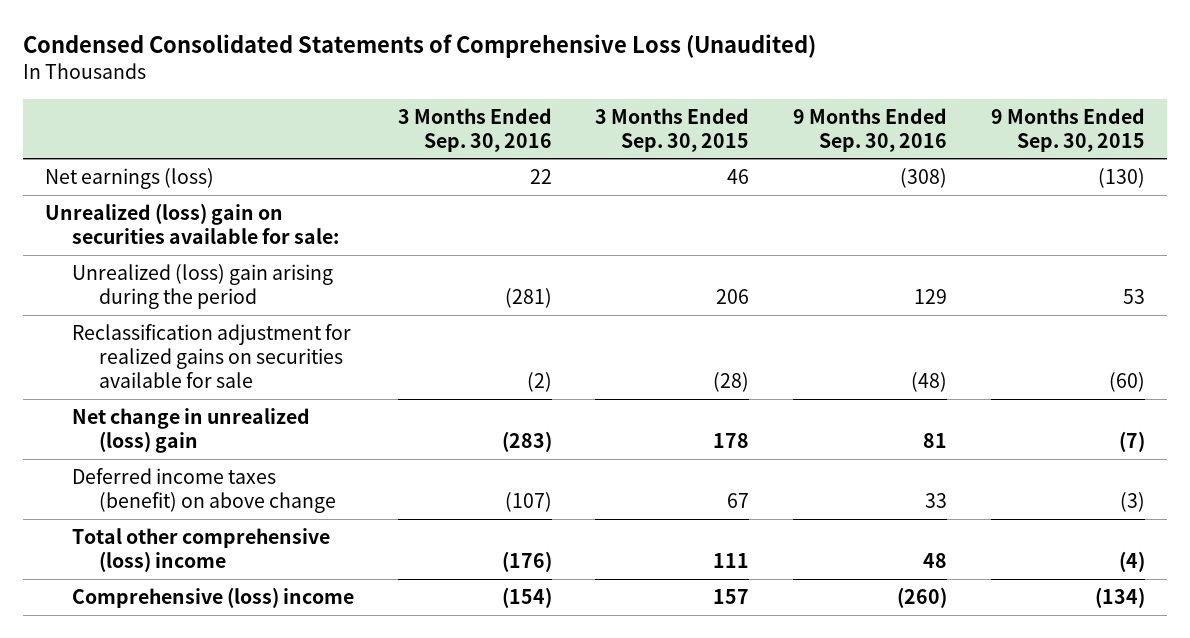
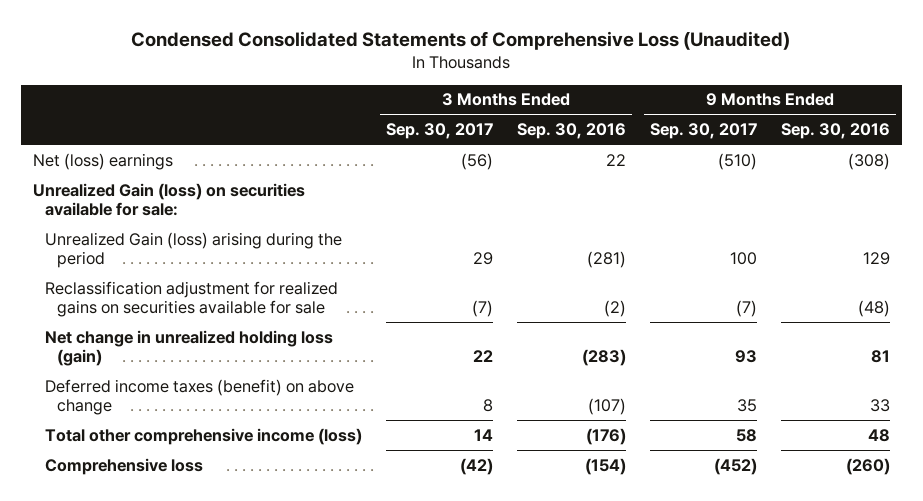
[595,107,750,152] 3 Months Ended Sep. 30, 2015 -> none
[990,107,1145,152] 9 Months Ended Sep. 30, 2015 -> none
none -> [385,123,493,140] Sep. 30, 2017
none -> [649,123,757,140] Sep. 30, 2017
[45,167,215,189] Net earnings (loss) -> [32,152,173,170] Net (loss) earnings
[45,202,339,244] Unrealized (loss) gain on securities available for sale: -> [32,182,305,217] Unrealized Gain (loss) on securities available for sale:
[71,263,333,309] Unrealized (loss) gain arising during the period -> [44,231,342,269] Unrealized Gain (loss) arising during the period
[71,407,310,453] Net change in unrealized (loss) gain -> [44,329,333,367] Net change in unrealized holding loss (gain)
[71,527,330,572] Total other comprehensive (loss) income -> [44,427,362,445] Total other comprehensive income (loss)
[71,586,354,608] Comprehensive (loss) income -> [44,457,203,475] Comprehensive loss

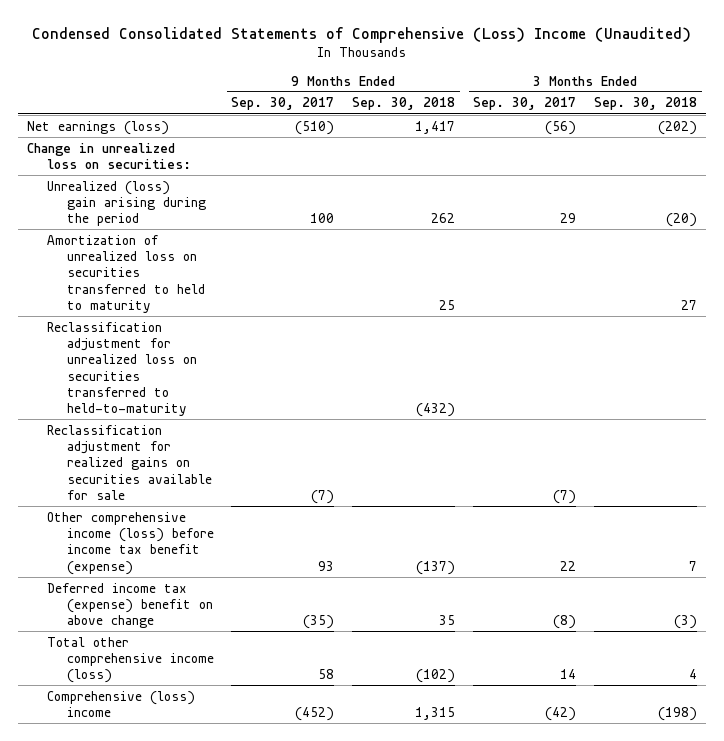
[131,31,791,51] Condensed Consolidated Statements of Comprehensive Loss (Unaudited) -> [31,26,691,43] Condensed Consolidated Statements of Comprehensive (Loss) Income (Unaudited)
[516,123,626,140] Sep. 30, 2016 -> none
[780,123,890,140] Sep. 30, 2016 -> none
none -> [352,97,456,111] Sep. 30, 2018
none -> [594,97,698,111] Sep. 30, 2018
[32,152,173,170] Net (loss) earnings -> [26,120,169,135] Net earnings (loss)
[32,182,305,217] Unrealized Gain (loss) on securities available for sale: -> [26,142,191,169] Change in unrealized loss on securities:
[44,231,342,269] Unrealized Gain (loss) arising during the period -> [46,180,206,227] Unrealized (loss) gain arising during the period
none -> [46,234,205,313] Amortization of unrealized loss on securities transferred to held to maturity
none -> [46,321,197,417] Reclassification adjustment for unrealized loss on securities transferred to held-to-maturity
[44,329,333,367] Net change in unrealized holding loss (gain) -> [46,511,214,575] Other comprehensive income (loss) before income tax benefit (expense)
[44,378,354,416] Deferred income taxes (benefit) on above change -> [46,582,213,629] Deferred income tax (expense) benefit on above change
[482,399,493,413] 8 -> [553,615,577,630] (8)
[736,399,757,413] 35 -> [303,615,335,630] (35)
[44,457,203,475] Comprehensive loss -> [46,690,195,717] Comprehensive (loss) income

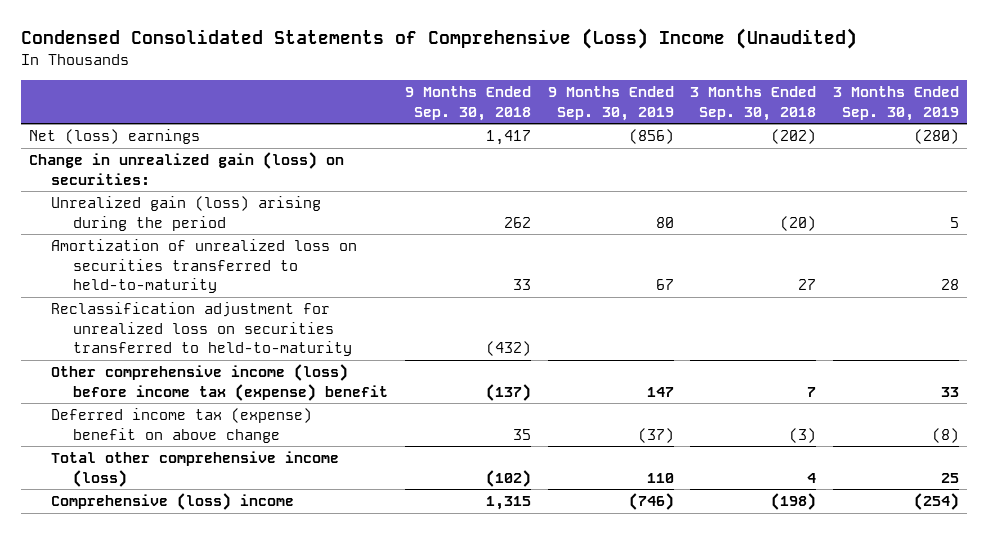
[231,97,335,111] Sep. 30, 2017 -> none
[473,97,577,111] Sep. 30, 2017 -> none
none -> [547,86,674,121] 9 Months Ended Sep. 30, 2019
none -> [832,86,959,121] 3 Months Ended Sep. 30, 2019
[26,120,169,135] Net earnings (loss) -> [29,129,201,145] Net (loss) earnings
[26,142,191,169] Change in unrealized loss on securities: -> [29,152,345,185] Change in unrealized gain (loss) on securities:
[46,180,206,227] Unrealized (loss) gain arising during the period -> [51,196,322,231] Unrealized gain (loss) arising during the period
[46,234,205,313] Amortization of unrealized loss on securities transferred to held to maturity -> [51,239,358,293] Amortization of unrealized loss on securities transferred to held-to-maturity
[439,299,456,310] 25 -> [513,278,532,290] 33
[46,424,212,500] Reclassification adjustment for realized gains on securities available for sale -> none
[46,511,214,575] Other comprehensive income (loss) before income tax benefit (expense) -> [51,364,389,401] Other comprehensive income (loss) before income tax (expense) benefit

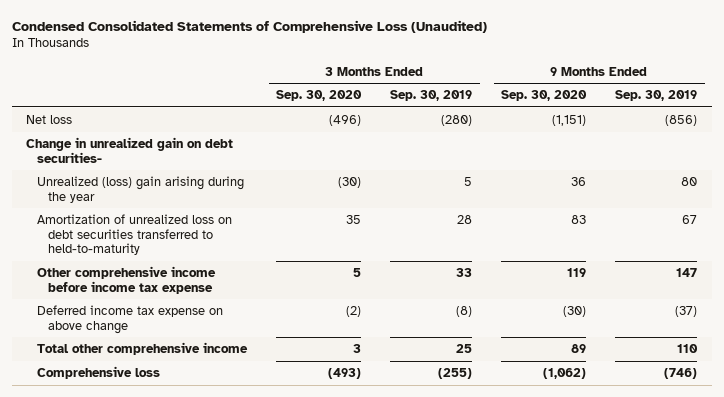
[20,28,857,50] Condensed Consolidated Statements of Comprehensive (Loss) Income (Unaudited) -> [11,19,487,33] Condensed Consolidated Statements of Comprehensive Loss (Unaudited)
[405,86,532,121] 9 Months Ended Sep. 30, 2018 -> none
[690,86,817,121] 3 Months Ended Sep. 30, 2018 -> none
none -> [276,90,363,102] Sep. 30, 2020
none -> [501,90,588,102] Sep. 30, 2020
[51,302,353,356] Reclassification adjustment for unrealized loss on securities transferred to held-to-maturity -> none
[29,129,201,145] Net (loss) earnings -> [26,114,73,124] Net loss
[29,152,345,185] Change in unrealized gain (loss) on securities: -> [26,136,234,163] Change in unrealized gain on debt securities-
[51,196,322,231] Unrealized gain (loss) arising during the period -> [37,175,245,203] Unrealized (loss) gain arising during the year
[51,239,358,293] Amortization of unrealized loss on securities transferred to held-to-maturity -> [37,213,233,256] Amortization of unrealized loss on debt securities transferred to held-to-maturity
[51,364,389,401] Other comprehensive income (loss) before income tax (expense) benefit -> [37,265,217,294] Other comprehensive income before income tax expense
[51,408,313,443] Deferred income tax (expense) benefit on above change -> [37,304,224,334] Deferred income tax expense on above change
[51,451,340,487] Total other comprehensive income (loss) -> [37,341,249,355] Total other comprehensive income
[51,493,295,511] Comprehensive (loss) income -> [37,365,161,379] Comprehensive loss
[913,493,959,511] (254) -> [438,367,473,379] (255)

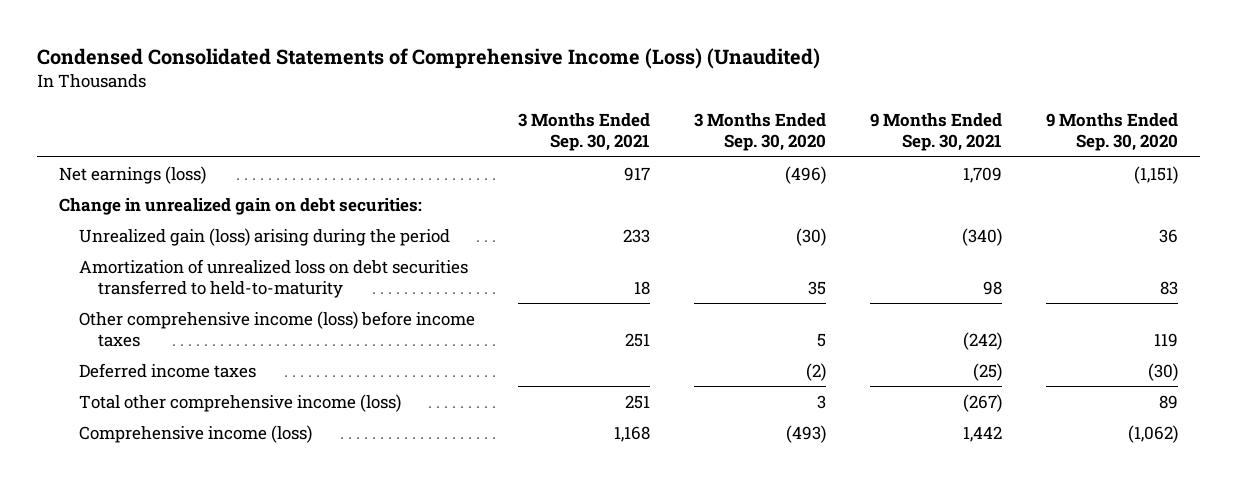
[11,19,487,33] Condensed Consolidated Statements of Comprehensive Loss (Unaudited) -> [37,48,821,70] Condensed Consolidated Statements of Comprehensive Income (Loss) (Unaudited)
[390,90,473,102] Sep. 30, 2019 -> none
[615,90,698,102] Sep. 30, 2019 -> none
none -> [518,113,651,152] 3 Months Ended Sep. 30, 2021
none -> [869,113,1002,152] 9 Months Ended Sep. 30, 2021
[26,114,73,124] Net loss -> [59,165,207,184] Net earnings (loss)
[26,136,234,163] Change in unrealized gain on debt securities- -> [59,197,423,215] Change in unrealized gain on debt securities:
[37,175,245,203] Unrealized (loss) gain arising during the year -> [78,227,450,246] Unrealized gain (loss) arising during the period
[37,265,217,294] Other comprehensive income before income tax expense -> [78,310,475,347] Other comprehensive income (loss) before income taxes
[37,304,224,334] Deferred income tax expense on above change -> [78,362,256,378] Deferred income taxes
[37,341,249,355] Total other comprehensive income -> [78,393,401,412] Total other comprehensive income (loss)
[37,365,161,379] Comprehensive loss -> [78,424,312,443] Comprehensive income (loss)

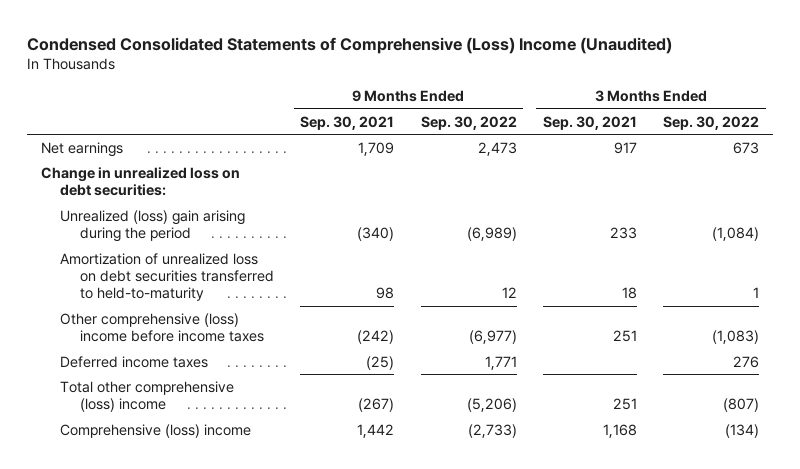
[37,48,821,70] Condensed Consolidated Statements of Comprehensive Income (Loss) (Unaudited) -> [27,36,673,54] Condensed Consolidated Statements of Comprehensive (Loss) Income (Unaudited)
[694,113,827,152] 3 Months Ended Sep. 30, 2020 -> none
[1045,113,1178,152] 9 Months Ended Sep. 30, 2020 -> none
none -> [420,115,517,130] Sep. 30, 2022
none -> [663,115,760,130] Sep. 30, 2022
[59,165,207,184] Net earnings (loss) -> [40,141,123,157] Net earnings
[59,197,423,215] Change in unrealized gain on debt securities: -> [40,166,240,197] Change in unrealized loss on debt securities:
[78,227,450,246] Unrealized gain (loss) arising during the period -> [60,209,246,243] Unrealized (loss) gain arising during the period
[78,310,475,347] Other comprehensive income (loss) before income taxes -> [60,312,264,343] Other comprehensive (loss) income before income taxes
[78,393,401,412] Total other comprehensive income (loss) -> [60,380,235,413] Total other comprehensive (loss) income
[78,424,312,443] Comprehensive income (loss) -> [60,423,252,438] Comprehensive (loss) income

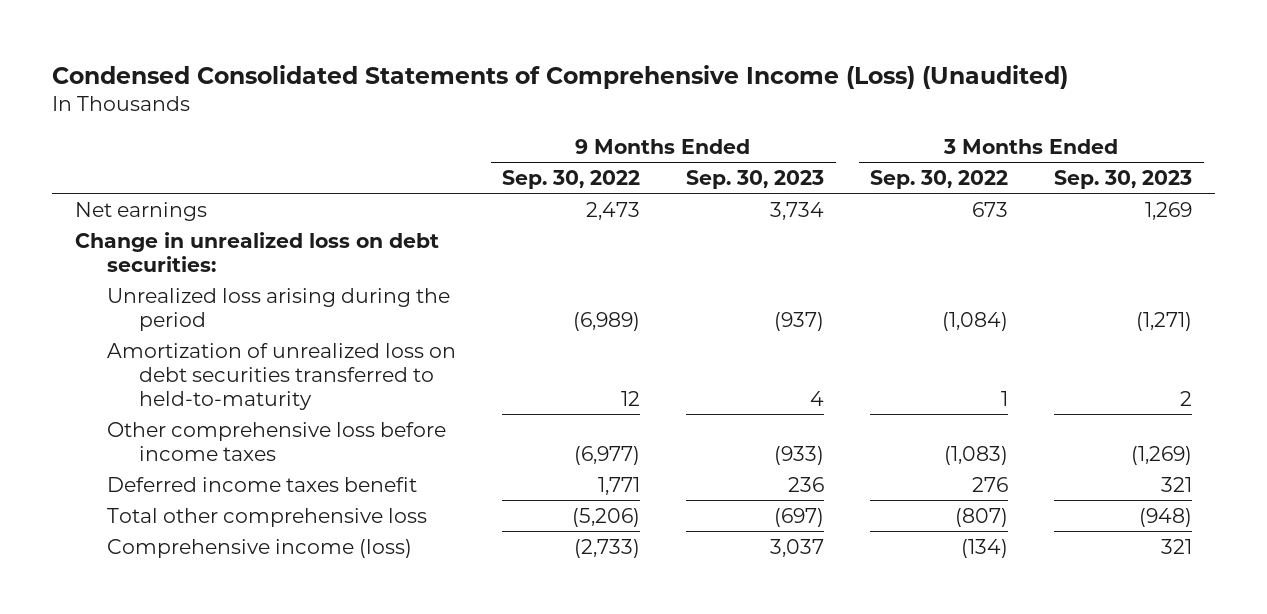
[27,36,673,54] Condensed Consolidated Statements of Comprehensive (Loss) Income (Unaudited) -> [52,64,1069,89] Condensed Consolidated Statements of Comprehensive Income (Loss) (Unaudited)
[300,115,395,130] Sep. 30, 2021 -> none
[542,115,637,130] Sep. 30, 2021 -> none
none -> [686,169,825,189] Sep. 30, 2023
none -> [1054,169,1193,189] Sep. 30, 2023
[60,209,246,243] Unrealized (loss) gain arising during the period -> [106,287,450,331] Unrealized loss arising during the period
[60,312,264,343] Other comprehensive (loss) income before income taxes -> [106,421,446,461] Other comprehensive loss before income taxes
[60,355,209,368] Deferred income taxes -> [106,476,417,492] Deferred income taxes benefit
[60,380,235,413] Total other comprehensive (loss) income -> [106,507,427,527] Total other comprehensive loss
[60,423,252,438] Comprehensive (loss) income -> [106,538,412,558] Comprehensive income (loss)

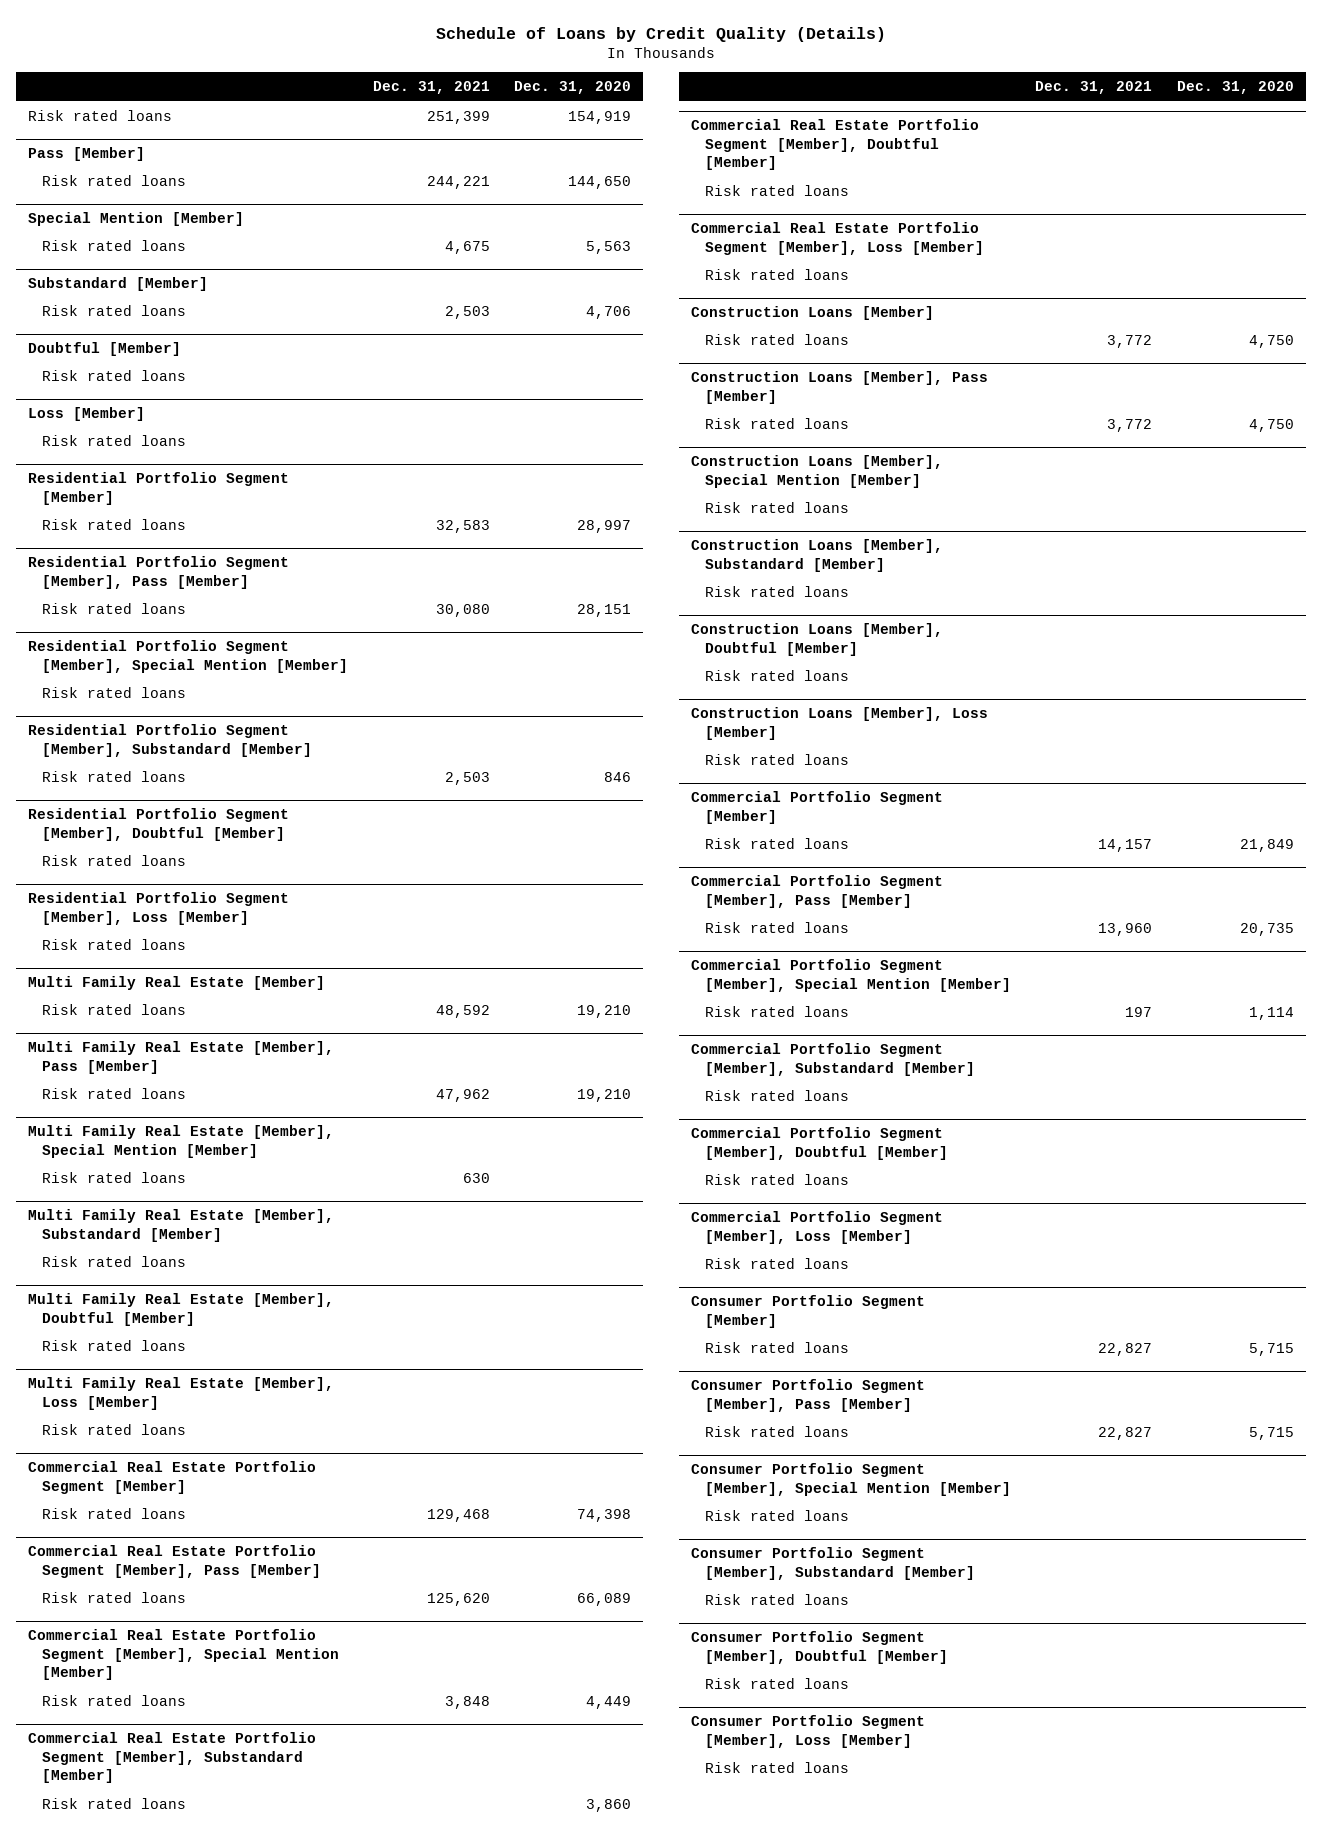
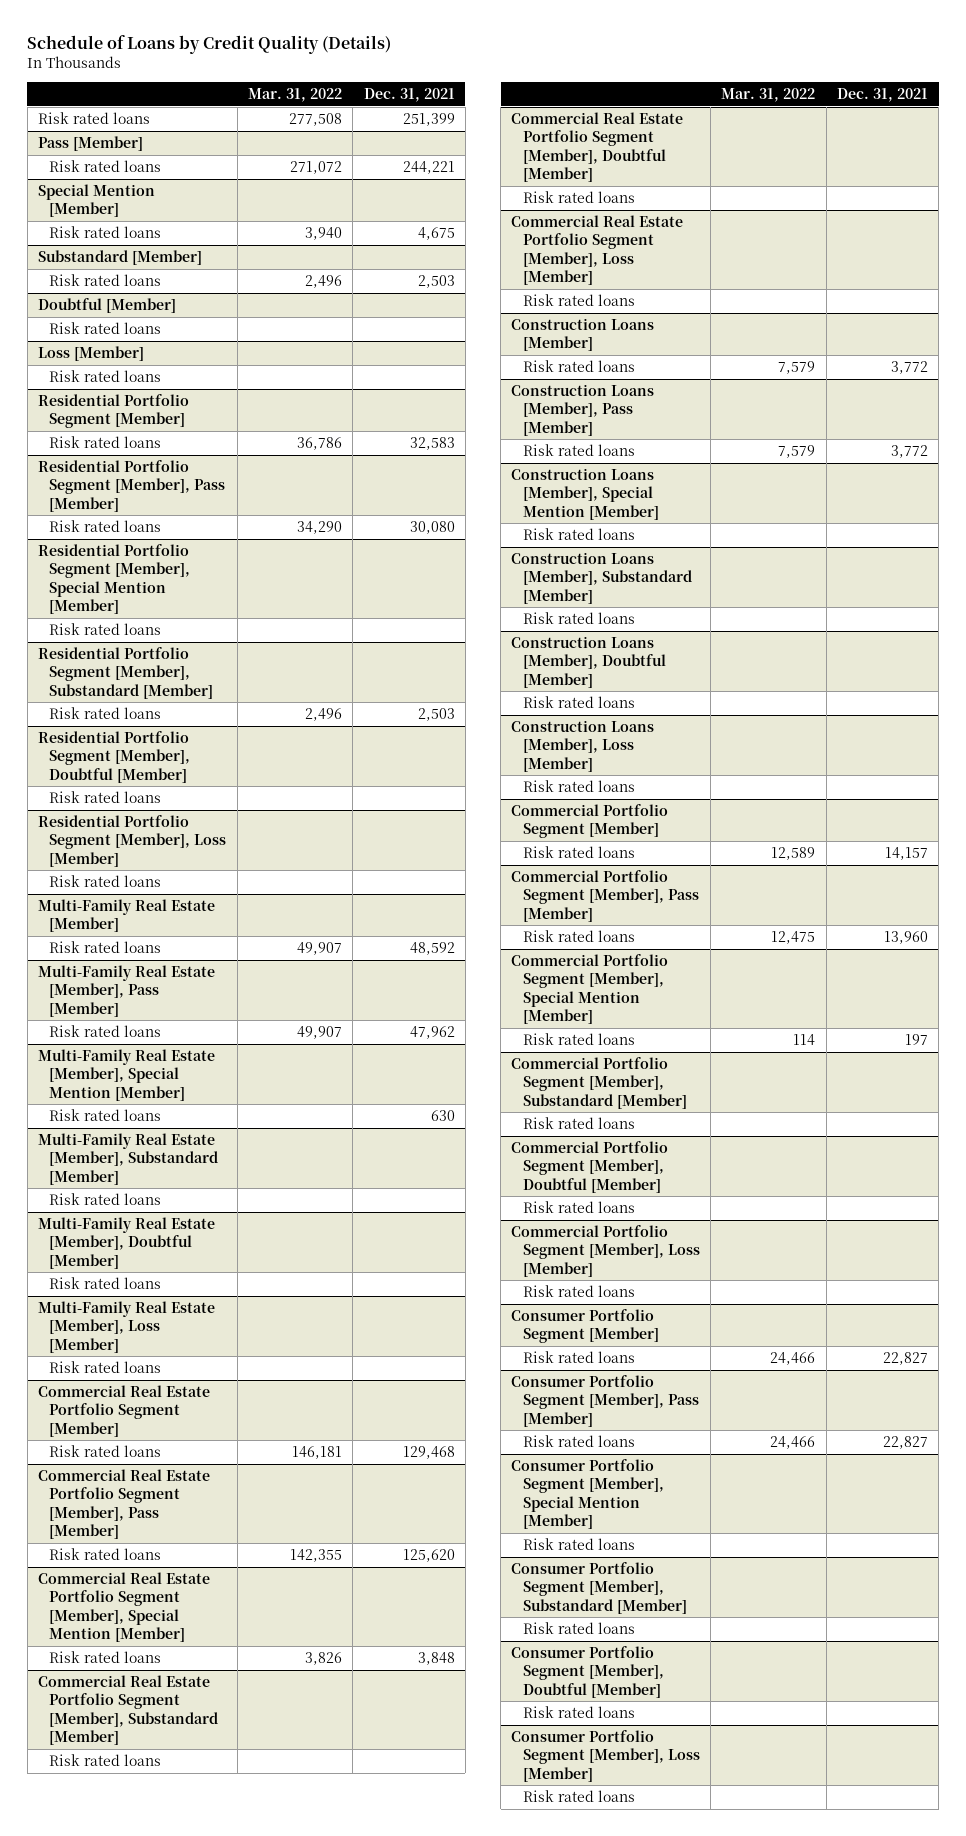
[513,81,631,95] Dec. 31, 2020 -> none
none -> [247,88,342,103] Mar. 31, 2022
[28,976,326,991] Multi Family Real Estate [Member] -> [37,899,215,933] Multi-Family Real Estate [Member]
[28,1041,335,1074] Multi Family Real Estate [Member], Pass [Member] -> [37,965,215,1017] Multi-Family Real Estate [Member], Pass [Member]
[28,1125,335,1158] Multi Family Real Estate [Member], Special Mention [Member] -> [37,1049,215,1101] Multi-Family Real Estate [Member], Special Mention [Member]
[28,1209,335,1242] Multi Family Real Estate [Member], Substandard [Member] -> [37,1133,219,1185] Multi-Family Real Estate [Member], Substandard [Member]
[28,1293,335,1326] Multi Family Real Estate [Member], Doubtful [Member] -> [37,1217,215,1269] Multi-Family Real Estate [Member], Doubtful [Member]
[28,1377,335,1410] Multi Family Real Estate [Member], Loss [Member] -> [37,1301,215,1353] Multi-Family Real Estate [Member], Loss [Member]

